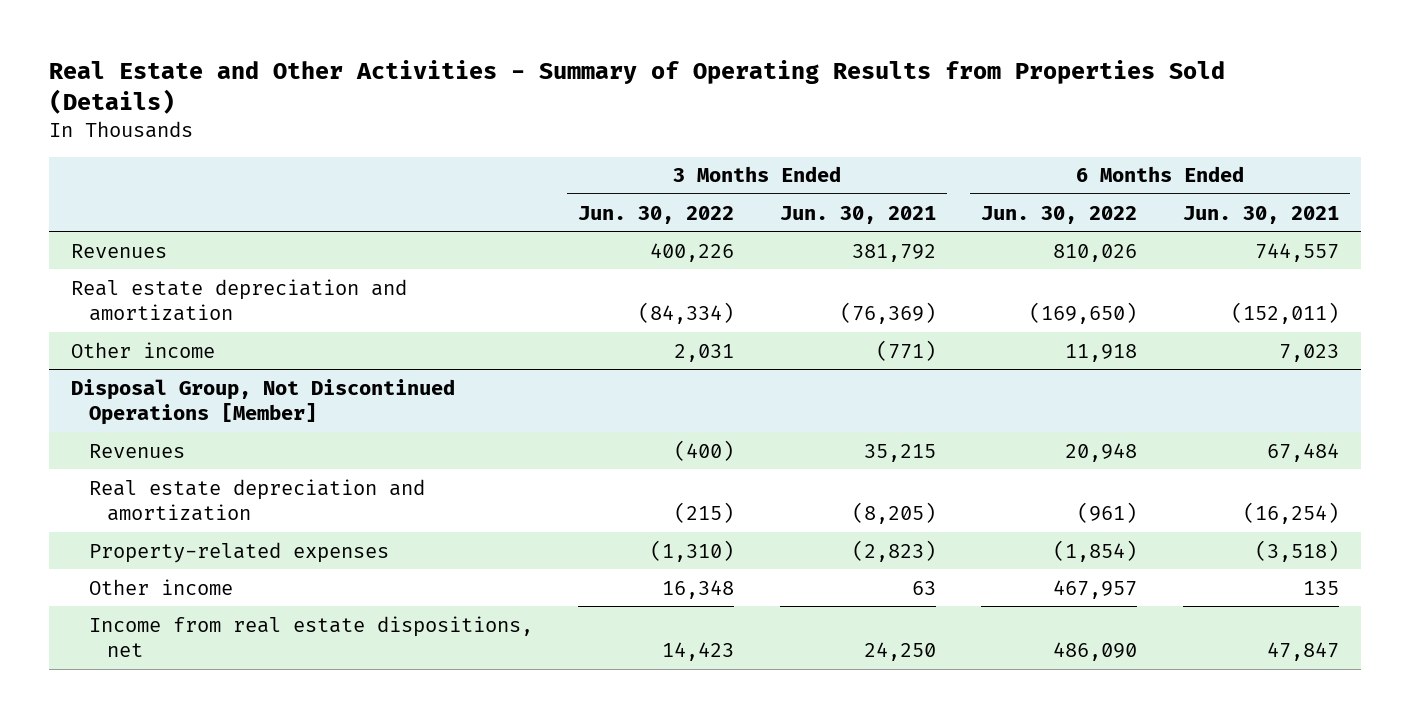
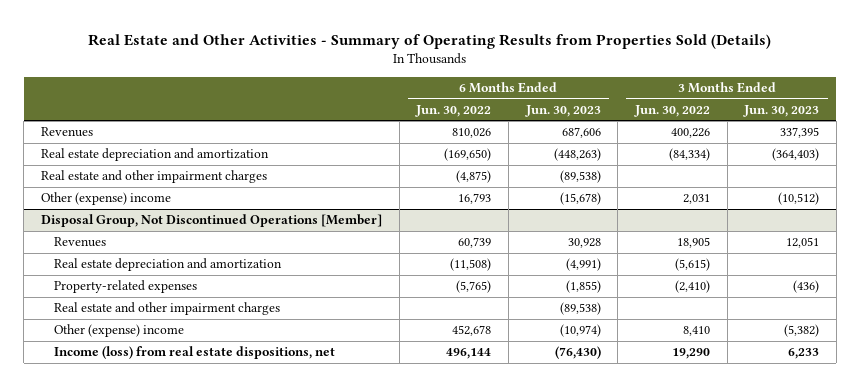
[779,205,936,224] Jun. 30, 2021 -> none
[1182,205,1339,224] Jun. 30, 2021 -> none
none -> [524,104,601,117] Jun. 30, 2023
none -> [743,104,820,117] Jun. 30, 2023
none -> [41,170,268,184] Real estate and other impairment charges
[71,341,216,358] Other income -> [41,192,172,206] Other (expense) income
[1065,343,1138,362] 11,918 -> [458,193,492,205] 16,793
[674,439,735,461] (400) -> [676,237,710,249] 18,905
[1065,442,1138,462] 20,948 -> [458,237,492,249] 60,739
[674,501,735,523] (215) -> [674,258,710,272] (5,615)
[1077,501,1138,523] (961) -> [450,258,492,272] (11,508)
[650,539,735,562] (1,310) -> [674,280,710,294] (2,410)
[1053,539,1138,562] (1,854) -> [456,280,492,294] (5,765)
none -> [53,302,280,316] Real estate and other impairment charges
[88,578,233,595] Other income -> [53,324,184,338] Other (expense) income
[662,579,735,599] 16,348 -> [682,326,710,337] 8,410
[1053,579,1138,599] 467,957 -> [452,325,492,337] 452,678
[88,615,533,657] Income from real estate dispositions, net -> [53,346,335,360] Income (loss) from real estate dispositions, net
[662,641,735,661] 14,423 -> [671,348,710,360] 19,290
[1053,641,1138,661] 486,090 -> [446,348,492,360] 496,144

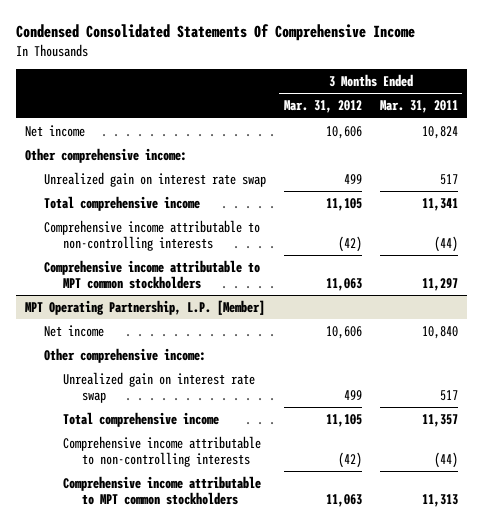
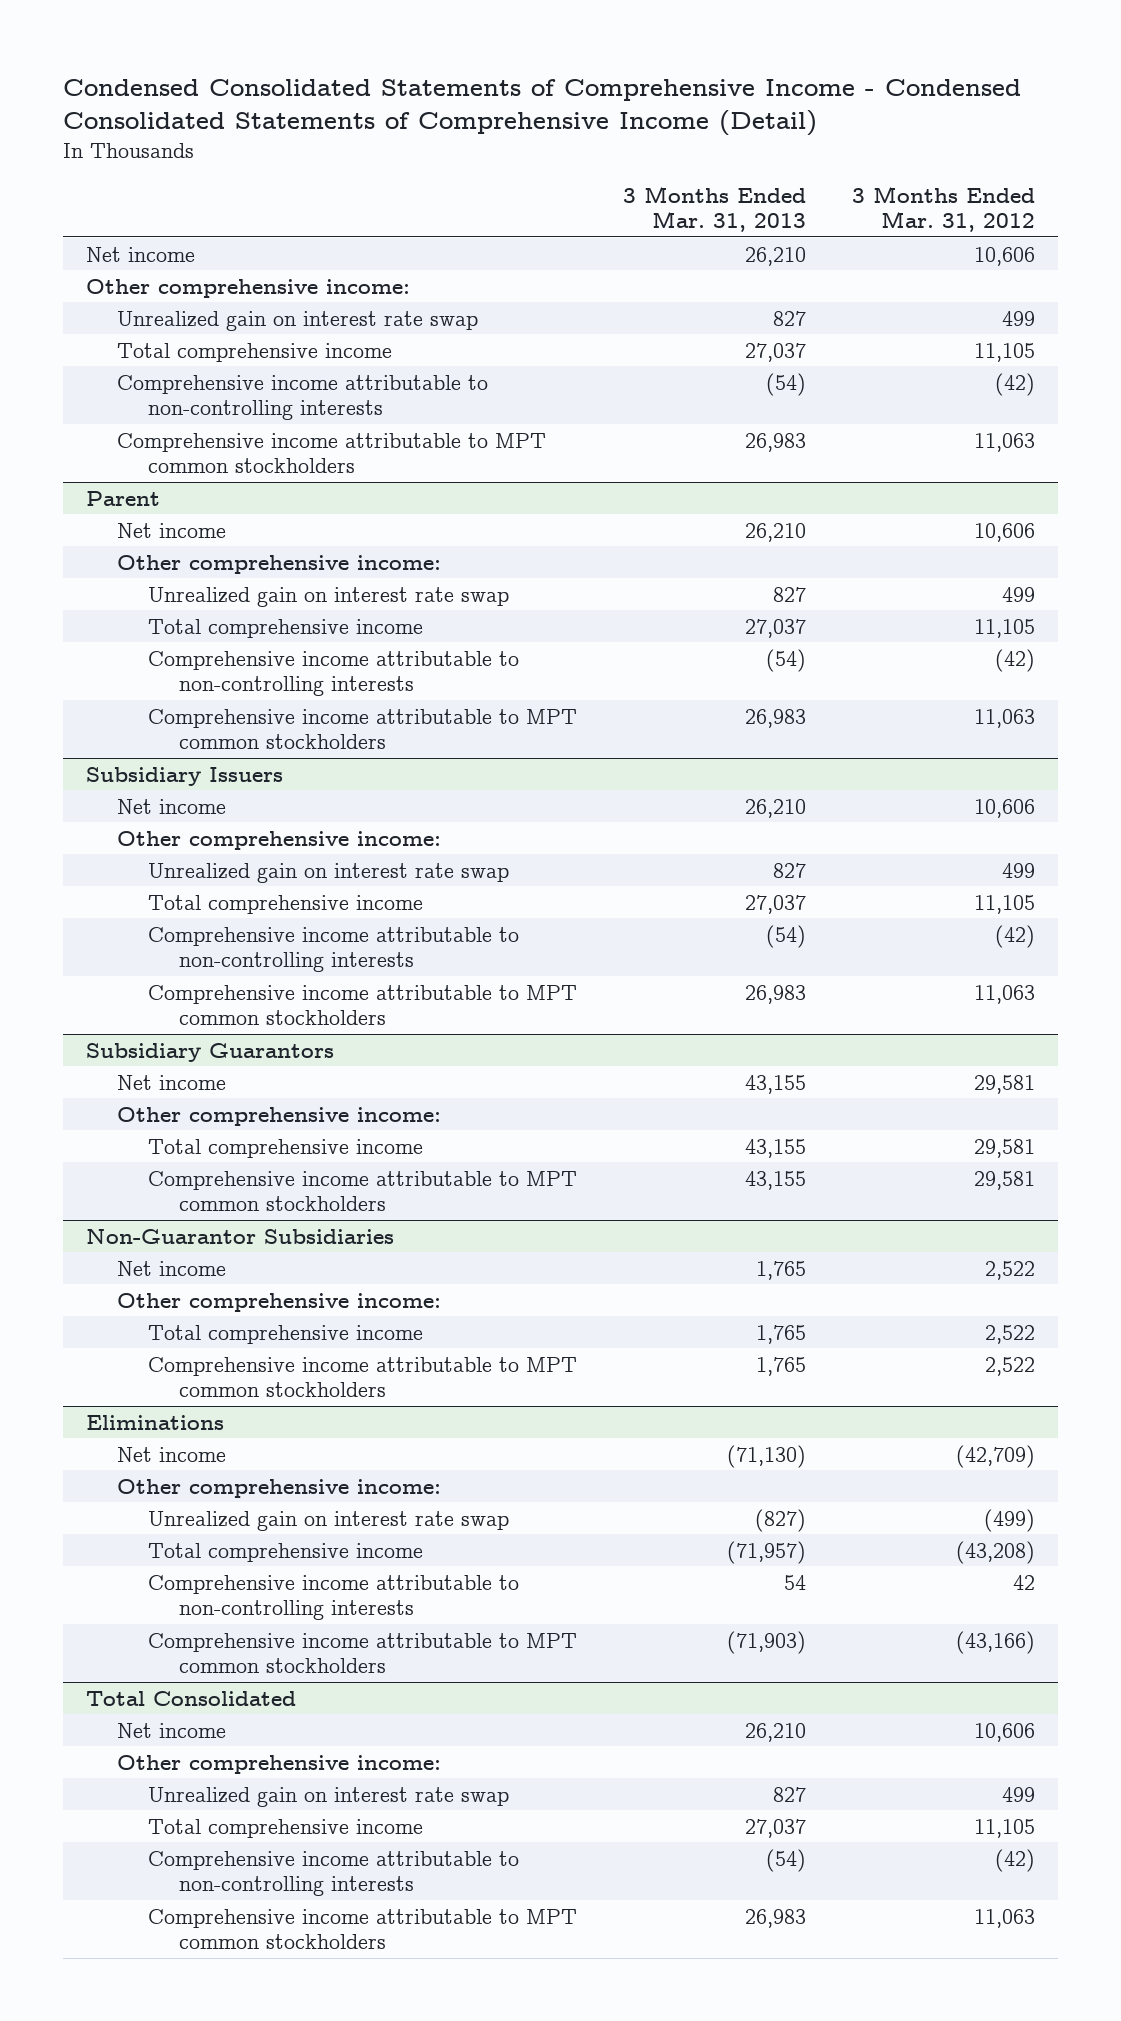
[15,24,415,42] Condensed Consolidated Statements Of Comprehensive Income -> [62,78,1021,137] Condensed Consolidated Statements of Comprehensive Income - Condensed Consolidated Statements of Comprehensive Income (Detail)
[379,100,458,114] Mar. 31, 2011 -> none
none -> [622,185,806,232] 3 Months Ended Mar. 31, 2013
[24,299,265,315] MPT Operating Partnership, L.P. [Member] -> none
none -> [86,490,161,506] Parent
none -> [86,766,284,786] Subsidiary Issuers
none -> [116,798,226,814] Net income
none -> [116,830,441,850] Other comprehensive income:
none -> [147,862,509,883] Unrealized gain on interest rate swap
none -> [147,894,423,914] Total comprehensive income
none -> [147,926,519,972] Comprehensive income attributable to non-controlling interests
none -> [147,984,577,1025] Comprehensive income attributable to MPT common stockholders
none -> [86,1042,335,1062] Subsidiary Guarantors
none -> [116,1074,226,1090] Net income
none -> [116,1106,441,1126] Other comprehensive income:
none -> [147,1138,423,1158] Total comprehensive income
none -> [147,1170,577,1211] Comprehensive income attributable to MPT common stockholders
none -> [86,1228,395,1244] Non-Guarantor Subsidiaries
none -> [116,1260,226,1276] Net income
none -> [116,1292,441,1312] Other comprehensive income:
none -> [147,1324,423,1344] Total comprehensive income
none -> [147,1356,577,1397] Comprehensive income attributable to MPT common stockholders
none -> [86,1414,225,1430] Eliminations
none -> [116,1446,226,1462] Net income
none -> [116,1478,441,1498] Other comprehensive income:
none -> [147,1510,509,1531] Unrealized gain on interest rate swap
none -> [147,1542,423,1562] Total comprehensive income
none -> [147,1574,519,1620] Comprehensive income attributable to non-controlling interests
none -> [147,1632,577,1673] Comprehensive income attributable to MPT common stockholders
none -> [86,1690,297,1706] Total Consolidated
none -> [116,1722,226,1738] Net income
none -> [116,1754,441,1774] Other comprehensive income:
none -> [147,1786,509,1807] Unrealized gain on interest rate swap
none -> [147,1818,423,1838] Total comprehensive income
none -> [147,1850,519,1896] Comprehensive income attributable to non-controlling interests
none -> [147,1908,577,1949] Comprehensive income attributable to MPT common stockholders

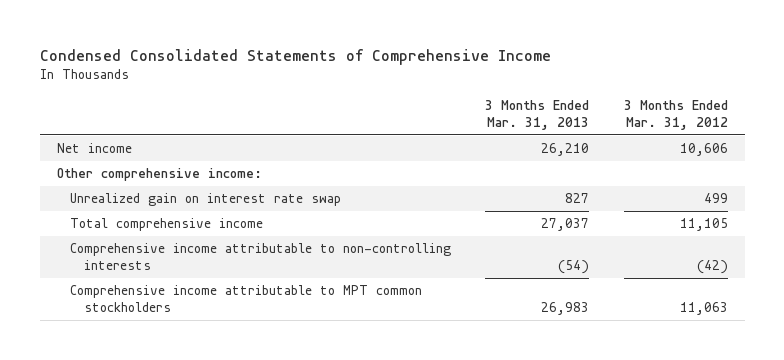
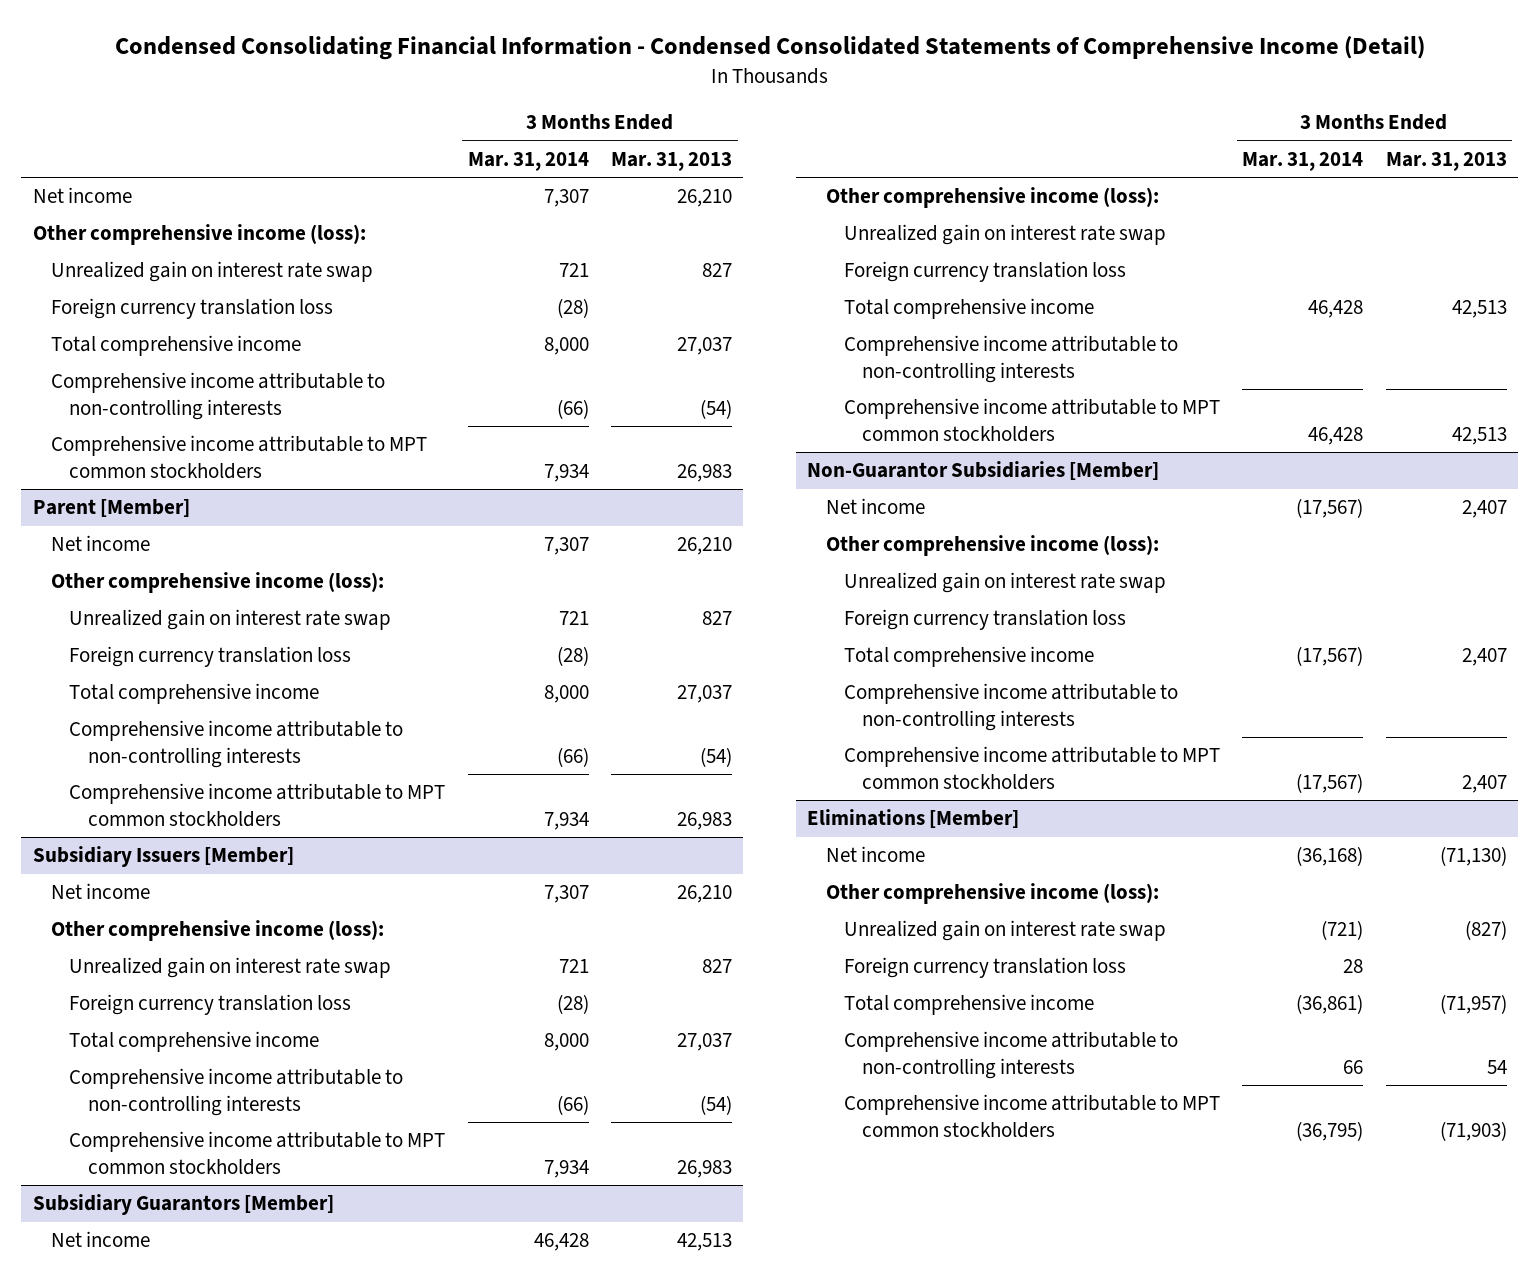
[39,48,551,65] Condensed Consolidated Statements of Comprehensive Income -> [114,36,1425,61] Condensed Consolidating Financial Information - Condensed Consolidated Statements of Comprehensive Income (Detail)
[623,100,728,131] 3 Months Ended Mar. 31, 2012 -> none
none -> [467,152,589,172] Mar. 31, 2014
[56,168,262,182] Other comprehensive income: -> [32,224,366,246] Other comprehensive income (loss):
none -> [50,298,333,320] Foreign currency translation loss
none -> [32,499,190,518] Parent [Member]
none -> [50,535,150,552] Net income
none -> [50,572,384,594] Other comprehensive income (loss):
none -> [69,609,392,631] Unrealized gain on interest rate swap
none -> [69,646,352,668] Foreign currency translation loss
none -> [69,683,320,705] Total comprehensive income
none -> [69,720,404,768] Comprehensive income attributable to non-controlling interests
none -> [69,783,446,827] Comprehensive income attributable to MPT common stockholders
none -> [32,846,294,868] Subsidiary Issuers [Member]
none -> [50,883,150,900] Net income
none -> [50,920,384,942] Other comprehensive income (loss):
none -> [69,957,392,979] Unrealized gain on interest rate swap
none -> [69,994,352,1016] Foreign currency translation loss
none -> [69,1031,320,1053] Total comprehensive income
none -> [69,1068,404,1116] Comprehensive income attributable to non-controlling interests
none -> [69,1131,446,1175] Comprehensive income attributable to MPT common stockholders
none -> [32,1194,334,1216] Subsidiary Guarantors [Member]
none -> [50,1231,150,1248] Net income
none -> [825,187,1159,209] Other comprehensive income (loss):
none -> [843,224,1166,246] Unrealized gain on interest rate swap
none -> [843,261,1126,283] Foreign currency translation loss
none -> [843,298,1094,320] Total comprehensive income
none -> [843,335,1178,383] Comprehensive income attributable to non-controlling interests
none -> [843,398,1220,442] Comprehensive income attributable to MPT common stockholders
none -> [807,461,1160,481] Non-Guarantor Subsidiaries [Member]
none -> [825,498,925,515] Net income
none -> [825,535,1159,557] Other comprehensive income (loss):
none -> [843,572,1166,594] Unrealized gain on interest rate swap
none -> [843,609,1126,631] Foreign currency translation loss
none -> [843,646,1094,668] Total comprehensive income
none -> [843,683,1178,731] Comprehensive income attributable to non-controlling interests
none -> [843,746,1220,790] Comprehensive income attributable to MPT common stockholders
none -> [807,809,1020,829] Eliminations [Member]
none -> [825,846,925,863] Net income
none -> [825,883,1159,905] Other comprehensive income (loss):
none -> [843,920,1166,942] Unrealized gain on interest rate swap
none -> [843,957,1126,979] Foreign currency translation loss
none -> [843,994,1094,1016] Total comprehensive income
none -> [843,1031,1178,1079] Comprehensive income attributable to non-controlling interests
none -> [843,1094,1220,1138] Comprehensive income attributable to MPT common stockholders

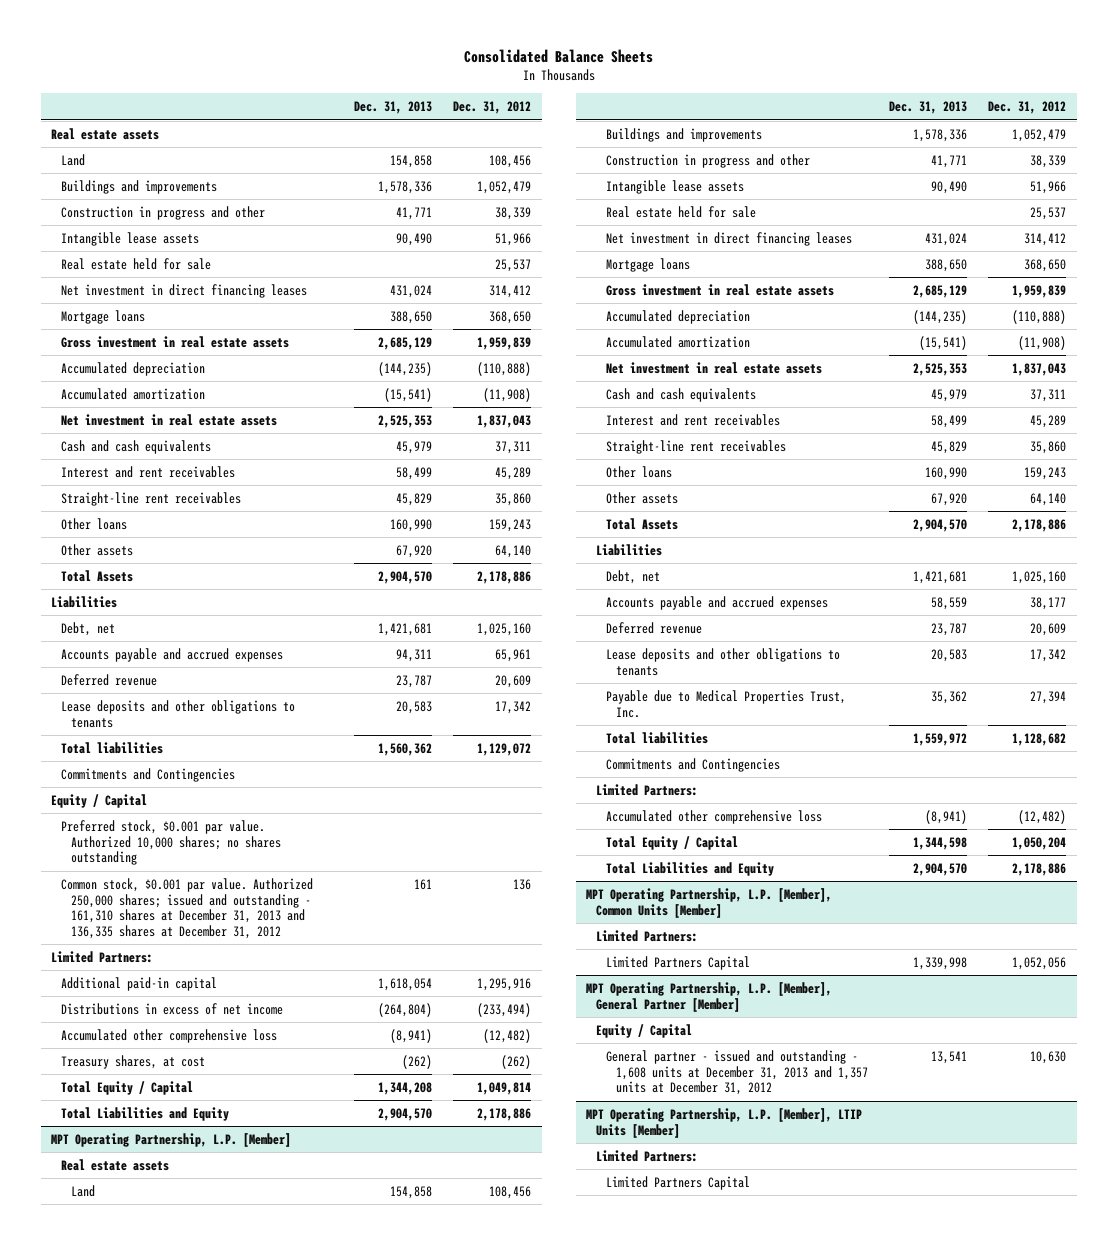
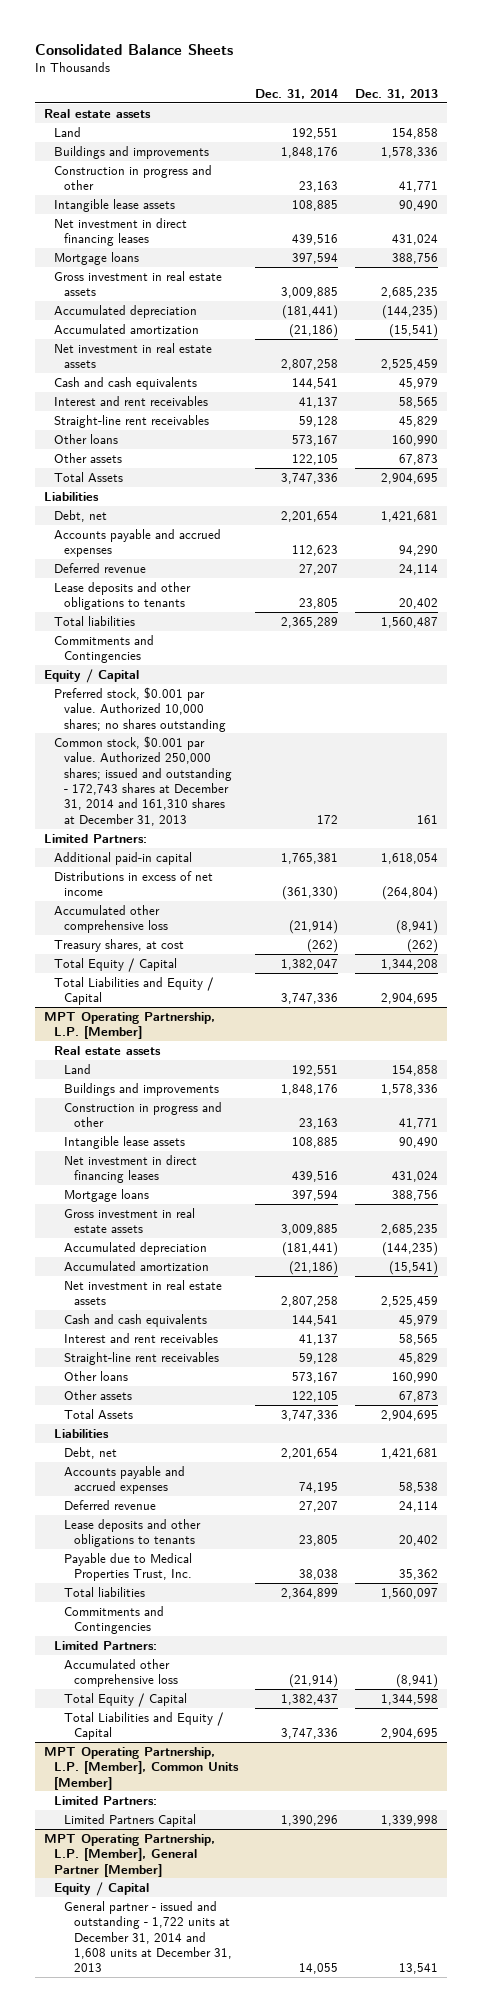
[453,101,532,115] Dec. 31, 2012 -> none
none -> [255,88,339,99] Dec. 31, 2014
[61,257,212,270] Real estate held for sale -> none
[389,310,432,324] 388,650 -> [392,252,439,264] 388,756
[377,336,432,350] 2,685,129 -> [381,287,439,299] 2,685,235
[377,414,432,428] 2,525,353 -> [381,359,439,371] 2,525,459
[395,466,432,480] 58,499 -> [399,396,439,408] 58,565
[395,544,432,558] 67,920 -> [399,453,439,465] 67,873
[377,570,432,584] 2,904,570 -> [381,472,439,484] 2,904,695
[395,648,432,662] 94,311 -> [399,545,439,557] 94,290
[395,674,432,688] 23,787 -> [399,563,439,575] 24,114
[395,700,432,714] 20,583 -> [399,598,439,610] 20,402
[377,742,432,756] 1,560,362 -> [381,616,439,628] 1,560,487
[61,877,314,939] Common stock, $0.001 par value. Authorized 250,000 shares; issued and outstanding - 161,310 shares at December 31, 2013 and 136,335 shares at December 31, 2012 -> [54,735,233,826] Common stock, $0.001 par value. Authorized 250,000 shares; issued and outstanding - 172,743 shares at December 31, 2014 and 161,310 shares at December 31, 2013
[61,1106,230,1121] Total Liabilities and Equity -> [54,976,215,1006] Total Liabilities and Equity / Capital
[377,1107,432,1121] 2,904,570 -> [381,993,439,1005] 2,904,695
[605,205,756,218] Real estate held for sale -> none
[924,258,967,272] 388,650 -> [392,1189,439,1201] 388,756
[912,284,967,298] 2,685,129 -> [381,1224,439,1236] 2,685,235
[912,362,967,376] 2,525,353 -> [381,1296,439,1308] 2,525,459
[930,414,967,428] 58,499 -> [399,1333,439,1345] 58,565
[930,492,967,506] 67,920 -> [399,1390,439,1402] 67,873
[912,518,967,532] 2,904,570 -> [381,1409,439,1421] 2,904,695
[930,596,967,610] 58,559 -> [399,1482,439,1494] 58,538
[930,622,967,636] 23,787 -> [399,1500,439,1512] 24,114
[930,648,967,662] 20,583 -> [399,1535,439,1547] 20,402
[912,732,967,746] 1,559,972 -> [381,1587,439,1599] 1,560,097
[605,861,774,876] Total Liabilities and Equity -> [64,1711,225,1741] Total Liabilities and Equity / Capital
[912,862,967,876] 2,904,570 -> [381,1728,439,1740] 2,904,695
[586,1107,863,1138] MPT Operating Partnership, L.P. [Member], LTIP Units [Member] -> none
[596,1149,699,1162] Limited Partners: -> none
[605,1175,750,1190] Limited Partners Capital -> none
[605,1049,868,1096] General partner - issued and outstanding - 1,608 units at December 31, 2013 and 1,357 units at December 31, 2012 -> [64,1900,233,1973] General partner - issued and outstanding - 1,722 units at December 31, 2014 and 1,608 units at December 31, 2013

